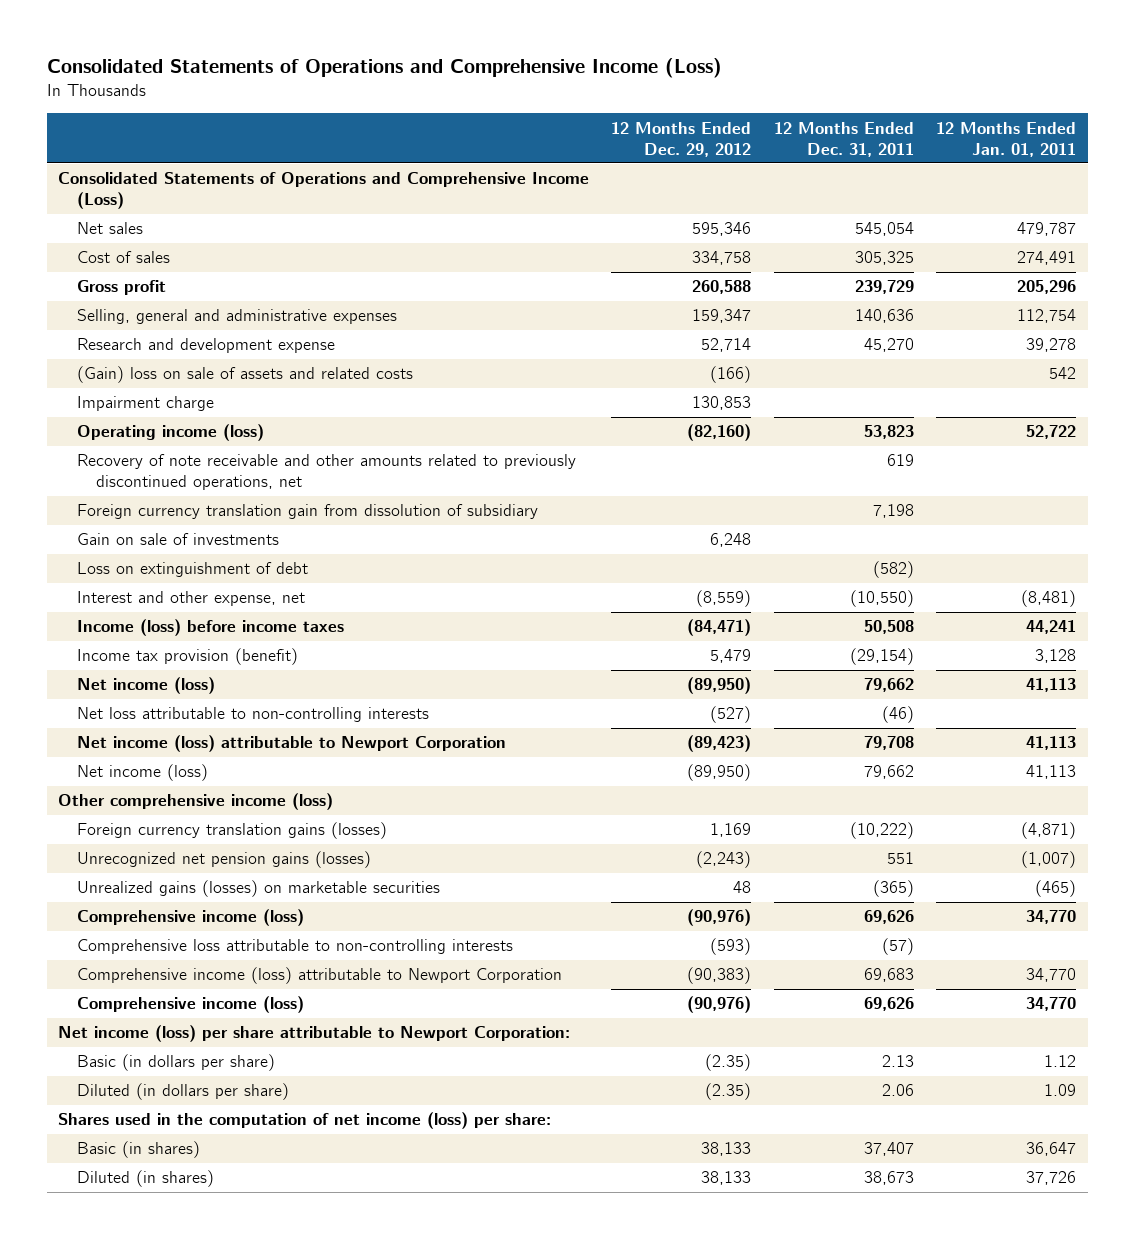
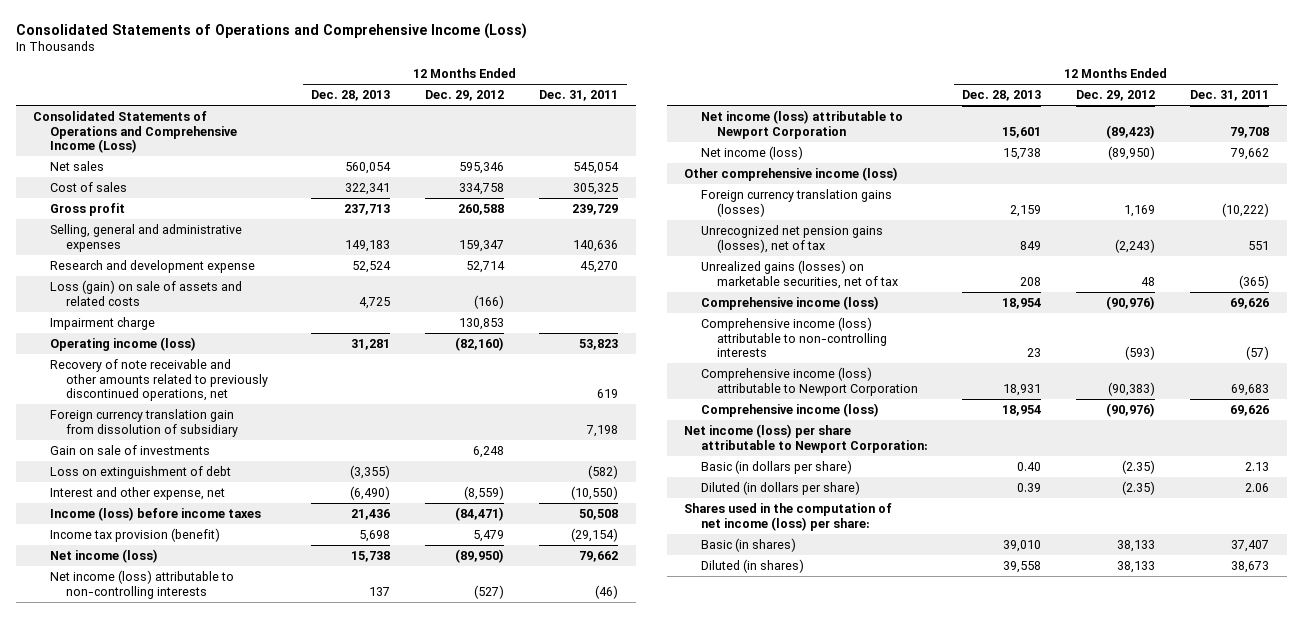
[936,121,1077,157] 12 Months Ended Jan. 01, 2011 -> none
none -> [311,90,391,102] Dec. 28, 2013
[76,366,413,384] (Gain) loss on sale of assets and related costs -> [49,279,242,306] Loss (gain) on sale of assets and related costs
[76,707,429,723] Net loss attributable to non-controlling interests -> [49,569,234,599] Net income (loss) attributable to non-controlling interests
[76,851,371,869] Unrecognized net pension gains (losses) -> [700,224,883,253] Unrecognized net pension gains (losses), net of tax
[76,880,440,898] Unrealized gains (losses) on marketable securities -> [700,259,899,289] Unrealized gains (losses) on marketable securities, net of tax
[76,939,513,955] Comprehensive loss attributable to non-controlling interests -> [700,316,888,358] Comprehensive income (loss) attributable to non-controlling interests

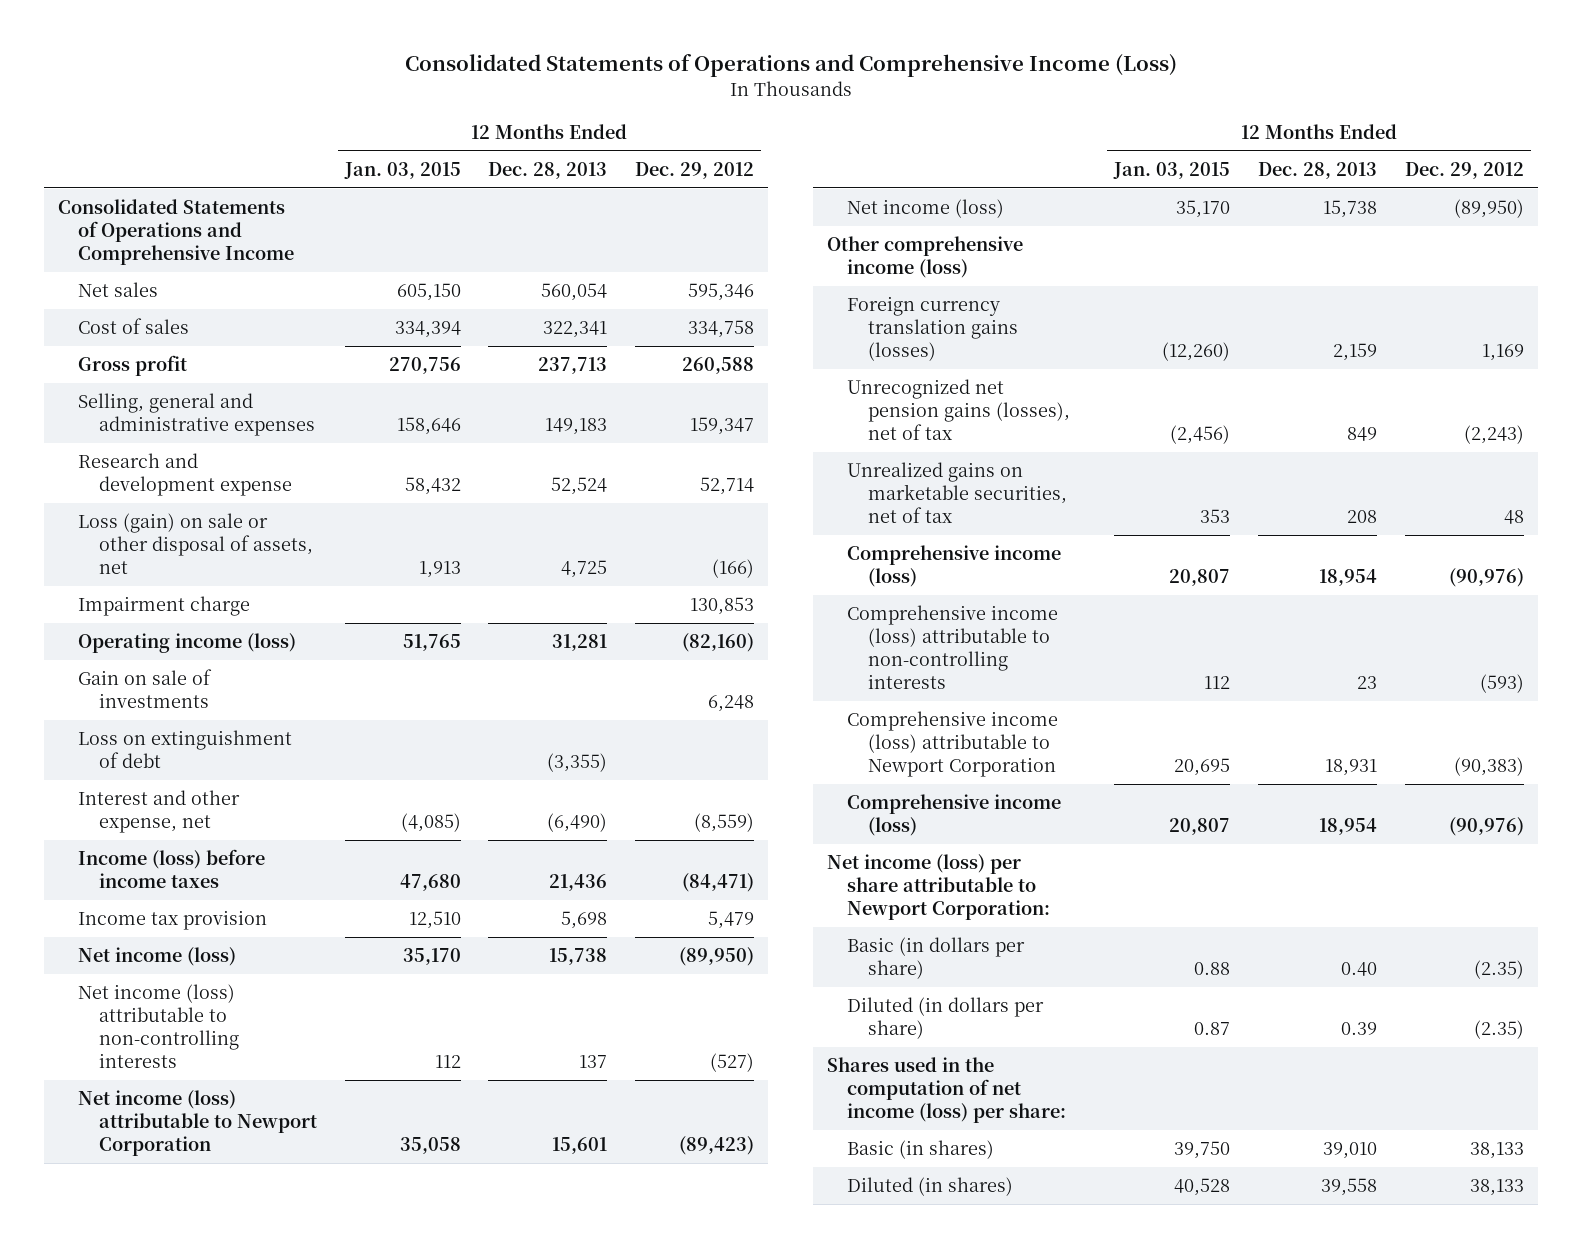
[539,90,619,102] Dec. 31, 2011 -> none
none -> [343,161,461,179] Jan. 03, 2015
[33,110,237,154] Consolidated Statements of Operations and Comprehensive Income (Loss) -> [57,199,295,265] Consolidated Statements of Operations and Comprehensive Income
[49,279,242,306] Loss (gain) on sale of assets and related costs -> [78,513,313,574] Loss (gain) on sale or other disposal of assets, net
[49,358,269,402] Recovery of note receivable and other amounts related to previously discontinued operations, net -> none
[49,408,239,437] Foreign currency translation gain from dissolution of subsidiary -> none
[49,527,220,542] Income tax provision (benefit) -> [78,910,268,931] Income tax provision
[700,259,899,289] Unrealized gains (losses) on marketable securities, net of tax -> [847,462,1067,523] Unrealized gains on marketable securities, net of tax

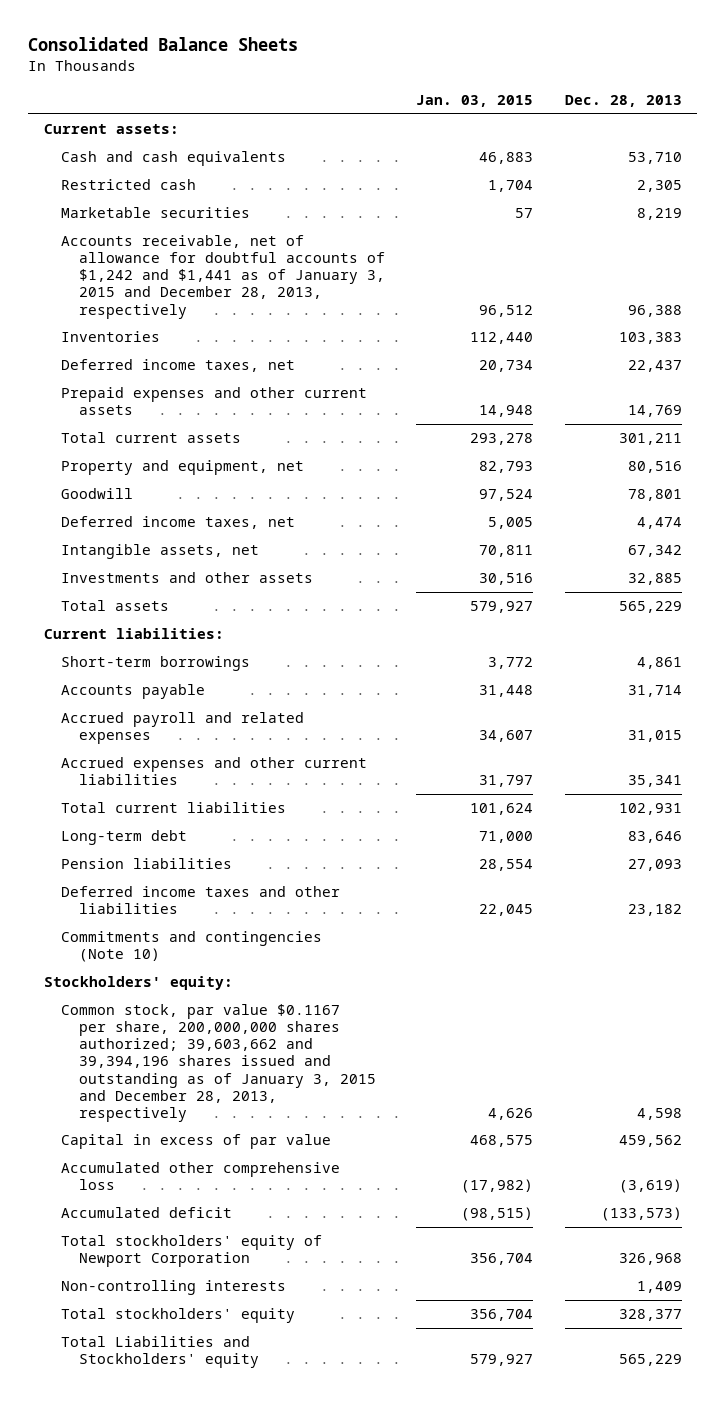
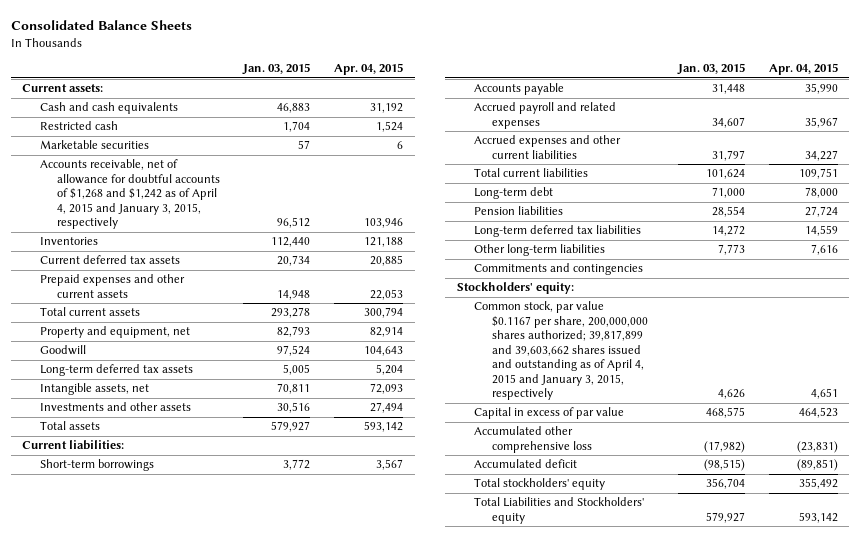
[564,94,682,107] Dec. 28, 2013 -> none
none -> [333,63,403,76] Apr. 04, 2015
[61,235,385,319] Accounts receivable, net of allowance for doubtful accounts of $1,242 and $1,441 as of January 3, 2015 and December 28, 2013, respectively -> [39,159,221,230] Accounts receivable, net of allowance for doubtful accounts of $1,268 and $1,242 as of April 4, 2015 and January 3, 2015, respectively
[61,359,296,373] Deferred income taxes, net -> [39,255,180,265] Current deferred tax assets
[61,516,296,530] Deferred income taxes, net -> [39,364,193,377] Long-term deferred tax assets
[61,886,341,915] Deferred income taxes and other liabilities -> none
none -> [474,225,642,238] Long-term deferred tax liabilities
none -> [474,244,606,257] Other long-term liabilities
[61,931,323,963] Commitments and contingencies (Note 10) -> [474,263,644,276] Commitments and contingencies
[61,1004,376,1122] Common stock, par value $0.1167 per share, 200,000,000 shares authorized; 39,603,662 and 39,394,196 shares issued and outstanding as of January 3, 2015 and December 28, 2013, respectively -> [474,301,648,401] Common stock, par value $0.1167 per share, 200,000,000 shares authorized; 39,817,899 and 39,603,662 shares issued and outstanding as of April 4, 2015 and January 3, 2015, respectively
[61,1235,323,1268] Total stockholders' equity of Newport Corporation -> none
[61,1280,287,1296] Non-controlling interests -> none

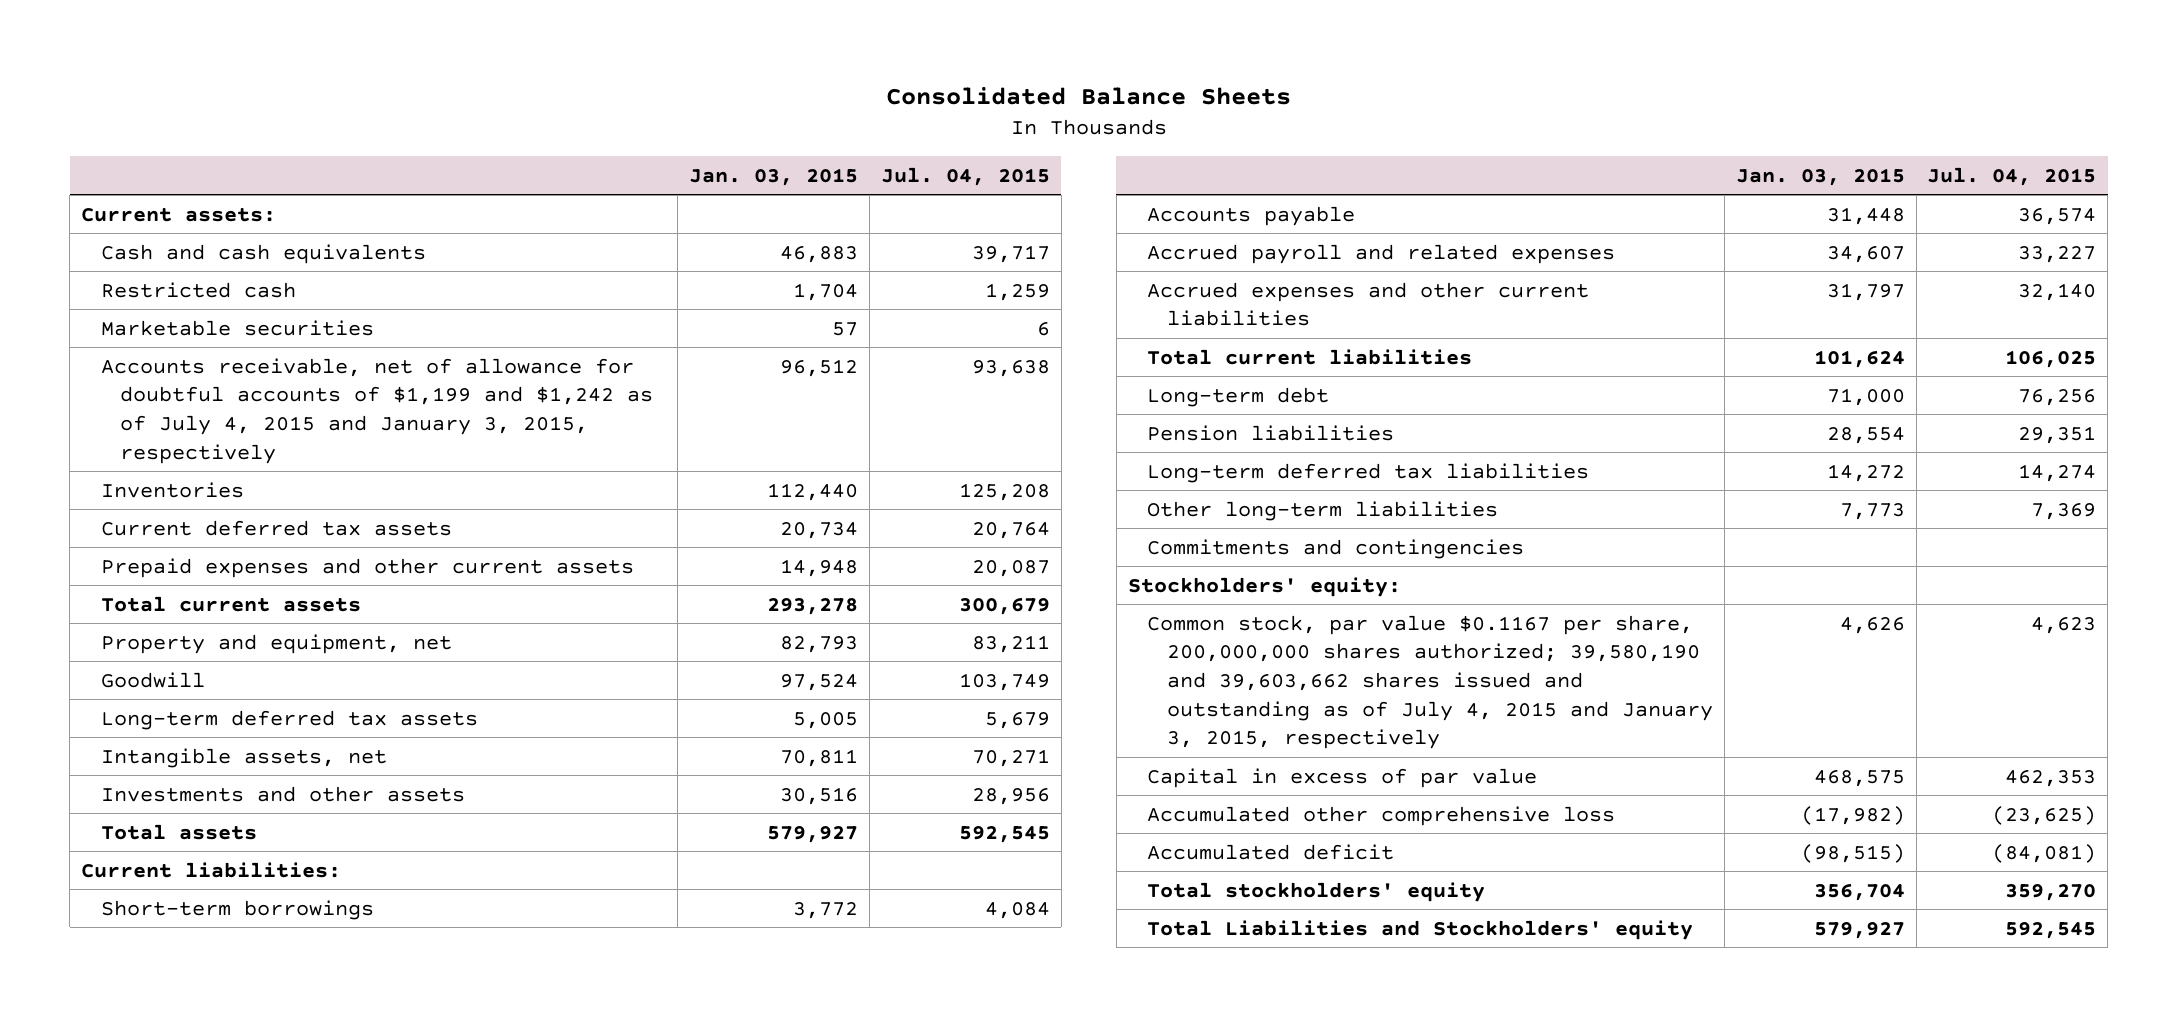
[333,63,403,76] Apr. 04, 2015 -> none
none -> [880,166,1050,186] Jul. 04, 2015
[39,159,221,230] Accounts receivable, net of allowance for doubtful accounts of $1,268 and $1,242 as of April 4, 2015 and January 3, 2015, respectively -> [100,357,654,464] Accounts receivable, net of allowance for doubtful accounts of $1,199 and $1,242 as of July 4, 2015 and January 3, 2015, respectively
[474,301,648,401] Common stock, par value $0.1167 per share, 200,000,000 shares authorized; 39,817,899 and 39,603,662 shares issued and outstanding as of April 4, 2015 and January 3, 2015, respectively -> [1147,614,1714,750] Common stock, par value $0.1167 per share, 200,000,000 shares authorized; 39,580,190 and 39,603,662 shares issued and outstanding as of July 4, 2015 and January 3, 2015, respectively

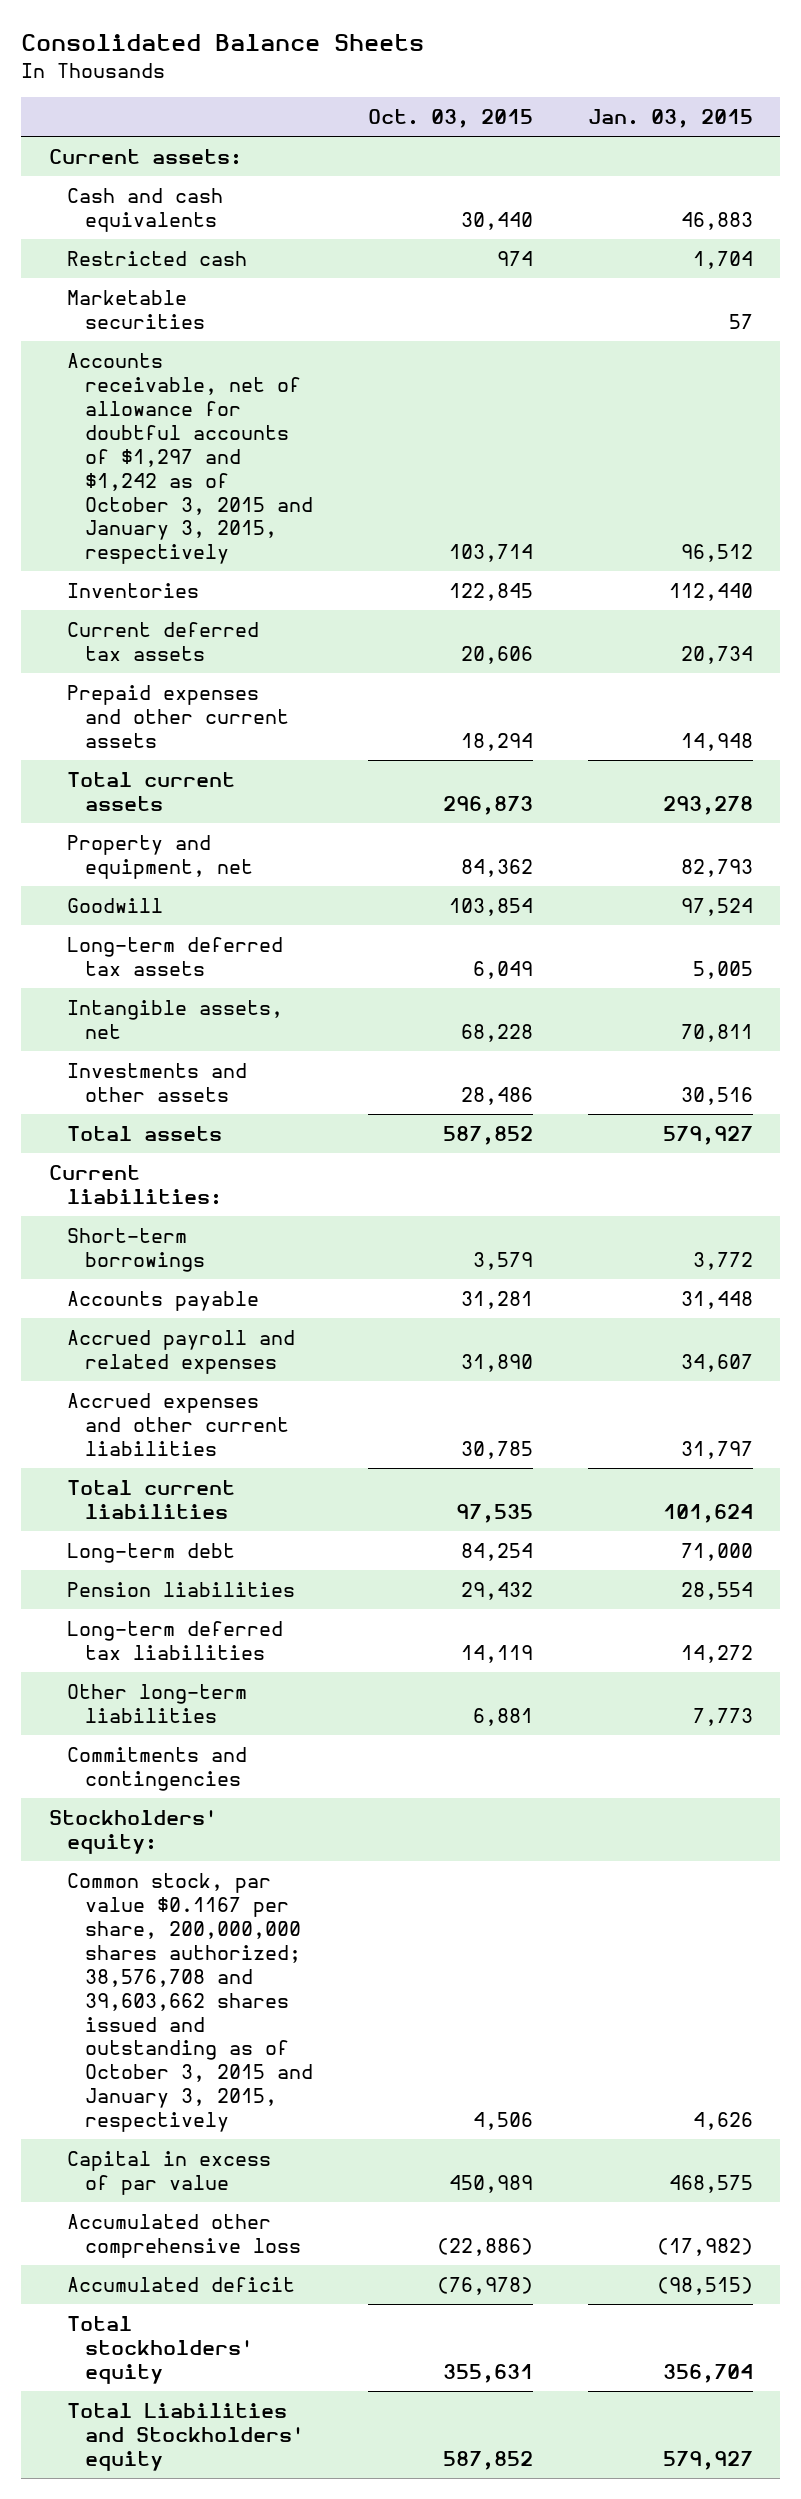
[880,166,1050,186] Jul. 04, 2015 -> none
none -> [367,109,533,129] Oct. 03, 2015
[100,357,654,464] Accounts receivable, net of allowance for doubtful accounts of $1,199 and $1,242 as of July 4, 2015 and January 3, 2015, respectively -> [66,352,313,565] Accounts receivable, net of allowance for doubtful accounts of $1,297 and $1,242 as of October 3, 2015 and January 3, 2015, respectively
[1147,614,1714,750] Common stock, par value $0.1167 per share, 200,000,000 shares authorized; 39,580,190 and 39,603,662 shares issued and outstanding as of July 4, 2015 and January 3, 2015, respectively -> [66,1872,313,2133] Common stock, par value $0.1167 per share, 200,000,000 shares authorized; 38,576,708 and 39,603,662 shares issued and outstanding as of October 3, 2015 and January 3, 2015, respectively

